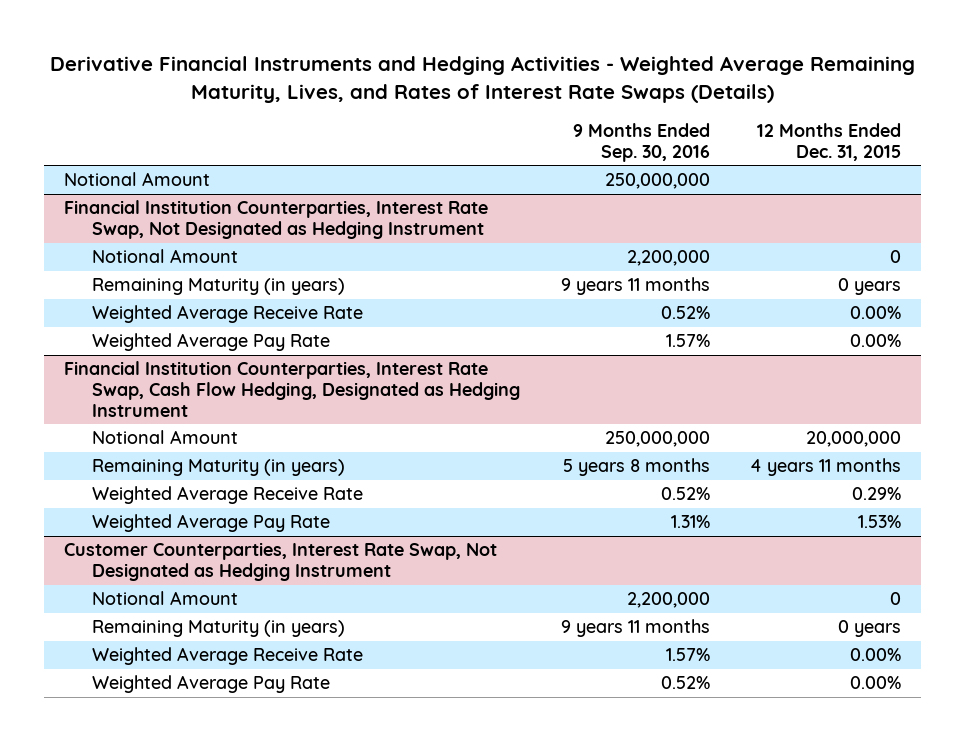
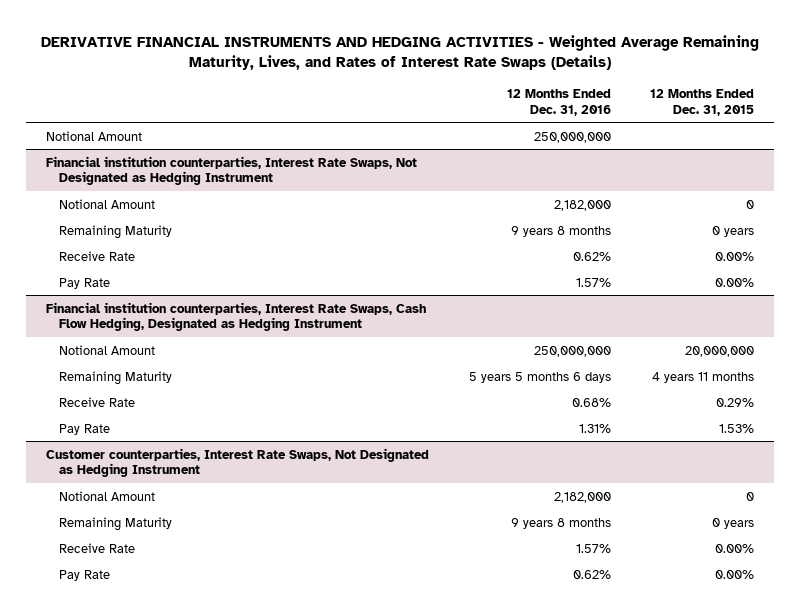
[49,56,915,103] Derivative Financial Instruments and Hedging Activities - Weighted Average Remaining Maturity, Lives, and Rates of Interest Rate Swaps (Details) -> [41,34,760,71] DERIVATIVE FINANCIAL INSTRUMENTS AND HEDGING ACTIVITIES - Weighted Average Remaining Maturity, Lives, and Rates of Interest Rate Swaps (Details)
[572,122,710,162] 9 Months Ended Sep. 30, 2016 -> none
none -> [506,89,611,116] 12 Months Ended Dec. 31, 2016
[63,200,488,240] Financial Institution Counterparties, Interest Rate Swap, Not Designated as Hedging Instrument -> [46,155,418,186] Financial institution counterparties, Interest Rate Swaps, Not Designated as Hedging Instrument
[91,278,345,296] Remaining Maturity (in years) -> [58,224,172,239] Remaining Maturity
[91,305,363,324] Weighted Average Receive Rate -> [58,250,135,261] Receive Rate
[91,333,330,352] Weighted Average Pay Rate -> [58,277,110,289] Pay Rate
[63,361,520,417] Financial Institution Counterparties, Interest Rate Swap, Cash Flow Hedging, Designated as Hedging Instrument -> [46,301,427,332] Financial institution counterparties, Interest Rate Swaps, Cash Flow Hedging, Designated as Hedging Instrument
[91,459,345,477] Remaining Maturity (in years) -> [58,370,172,385] Remaining Maturity
[91,486,363,505] Weighted Average Receive Rate -> [58,396,135,407] Receive Rate
[91,514,330,533] Weighted Average Pay Rate -> [58,423,110,435] Pay Rate
[63,542,497,582] Customer Counterparties, Interest Rate Swap, Not Designated as Hedging Instrument -> [46,447,430,478] Customer counterparties, Interest Rate Swaps, Not Designated as Hedging Instrument
[91,620,345,638] Remaining Maturity (in years) -> [58,516,172,531] Remaining Maturity
[91,647,363,666] Weighted Average Receive Rate -> [58,542,135,553] Receive Rate
[91,675,330,694] Weighted Average Pay Rate -> [58,569,110,581] Pay Rate

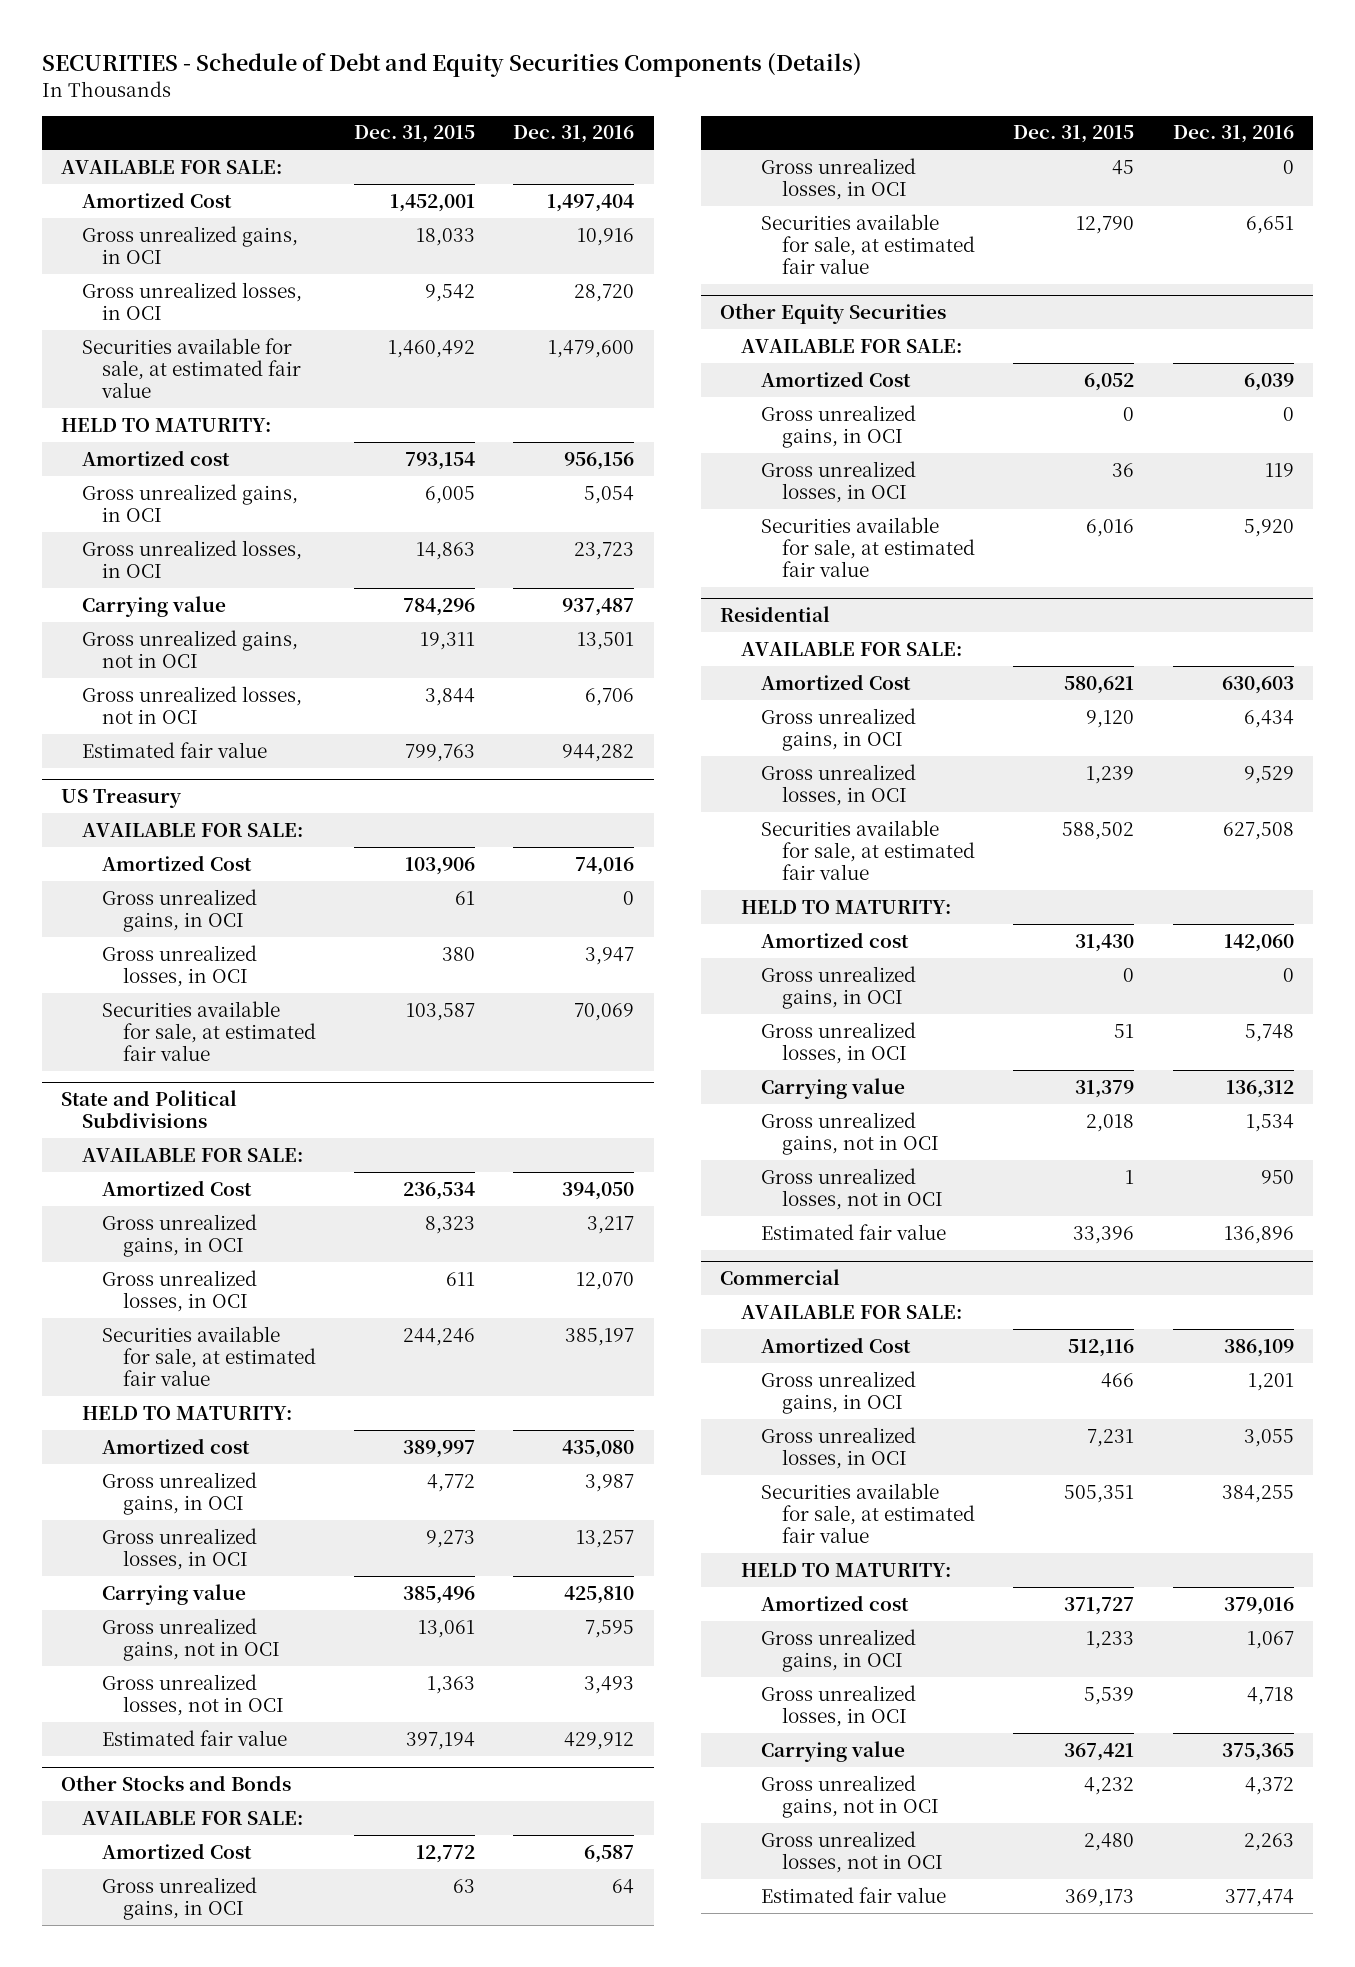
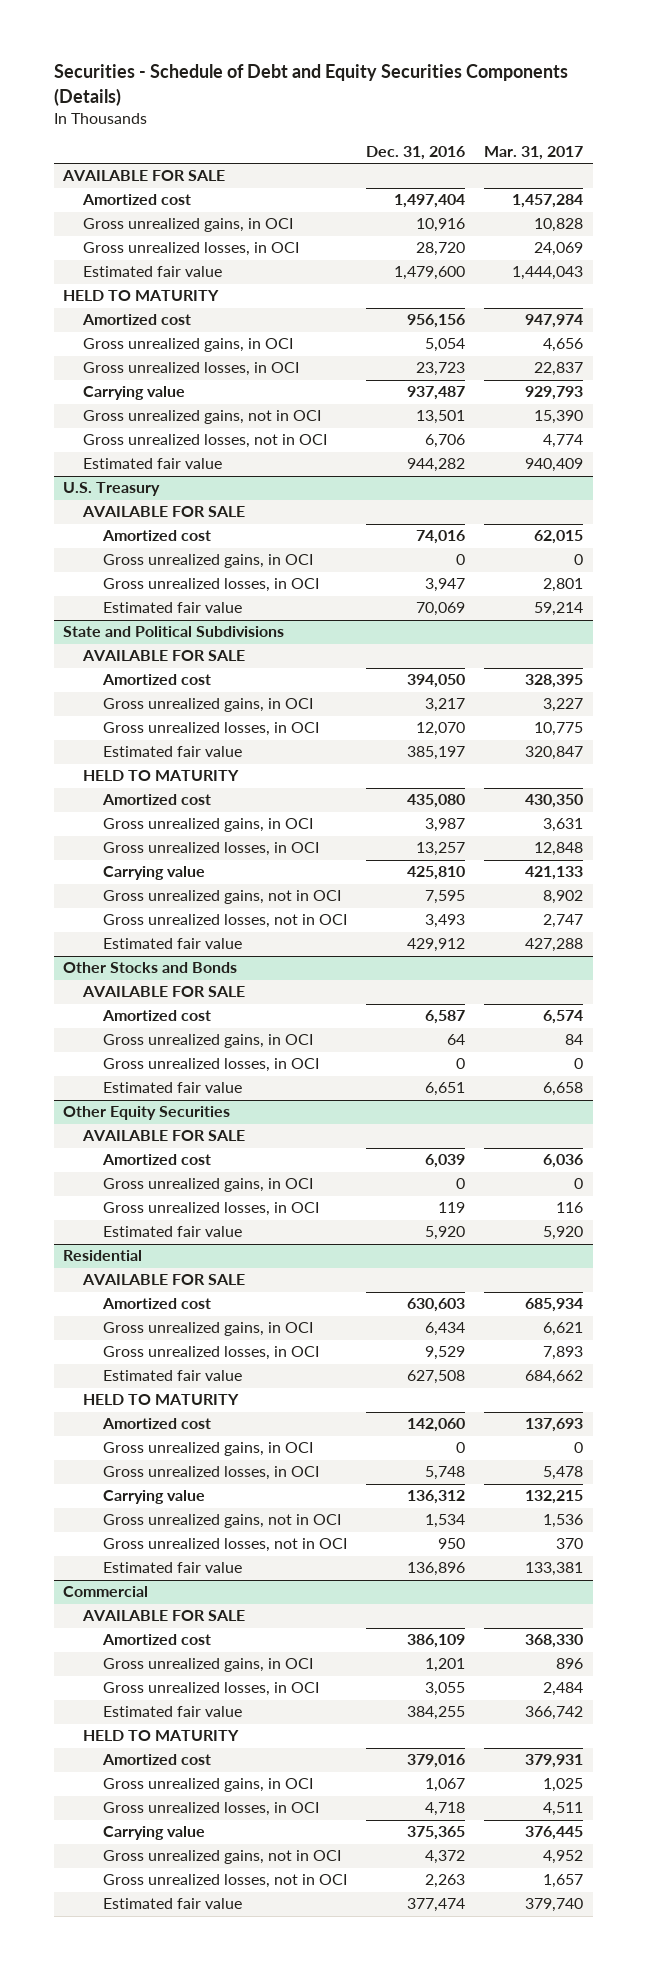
[41,53,862,78] SECURITIES - Schedule of Debt and Equity Securities Components (Details) -> [53,64,568,106] Securities - Schedule of Debt and Equity Securities Components (Details)
[354,125,476,144] Dec. 31, 2015 -> none
none -> [484,146,584,161] Mar. 31, 2017
[60,159,282,174] AVAILABLE FOR SALE: -> [62,170,226,182] AVAILABLE FOR SALE
[81,191,232,208] Amortized Cost -> [82,194,192,206] Amortized cost
[81,337,302,398] Securities available for sale, at estimated fair value -> [83,266,223,278] Estimated fair value
[60,417,271,432] HELD TO MATURITY: -> [63,290,220,302] HELD TO MATURITY
[60,788,182,808] US Treasury -> [63,482,161,497] U.S. Treasury
[81,822,303,837] AVAILABLE FOR SALE: -> [82,506,246,518] AVAILABLE FOR SALE
[102,854,253,871] Amortized Cost -> [102,530,212,542] Amortized cost
[102,1000,316,1061] Securities available for sale, at estimated fair value -> [103,602,243,614] Estimated fair value
[81,1147,303,1162] AVAILABLE FOR SALE: -> [82,650,246,662] AVAILABLE FOR SALE
[102,1179,253,1196] Amortized Cost -> [102,674,212,686] Amortized cost
[102,1325,316,1386] Securities available for sale, at estimated fair value -> [103,746,243,758] Estimated fair value
[81,1405,292,1420] HELD TO MATURITY: -> [83,770,240,782] HELD TO MATURITY
[81,1810,303,1825] AVAILABLE FOR SALE: -> [82,986,246,998] AVAILABLE FOR SALE
[102,1842,253,1859] Amortized Cost -> [102,1010,212,1022] Amortized cost
[761,213,975,274] Securities available for sale, at estimated fair value -> [103,1082,243,1094] Estimated fair value
[740,338,962,353] AVAILABLE FOR SALE: -> [82,1130,246,1142] AVAILABLE FOR SALE
[761,370,912,387] Amortized Cost -> [102,1154,212,1166] Amortized cost
[761,516,975,577] Securities available for sale, at estimated fair value -> [103,1226,243,1238] Estimated fair value
[740,641,962,656] AVAILABLE FOR SALE: -> [82,1274,246,1286] AVAILABLE FOR SALE
[761,673,912,690] Amortized Cost -> [102,1298,212,1310] Amortized cost
[761,819,975,880] Securities available for sale, at estimated fair value -> [103,1370,243,1382] Estimated fair value
[740,899,951,914] HELD TO MATURITY: -> [83,1394,240,1406] HELD TO MATURITY
[740,1304,962,1319] AVAILABLE FOR SALE: -> [82,1610,246,1622] AVAILABLE FOR SALE
[761,1336,912,1353] Amortized Cost -> [102,1634,212,1646] Amortized cost
[761,1482,975,1543] Securities available for sale, at estimated fair value -> [103,1706,243,1718] Estimated fair value
[740,1562,951,1577] HELD TO MATURITY: -> [83,1730,240,1742] HELD TO MATURITY

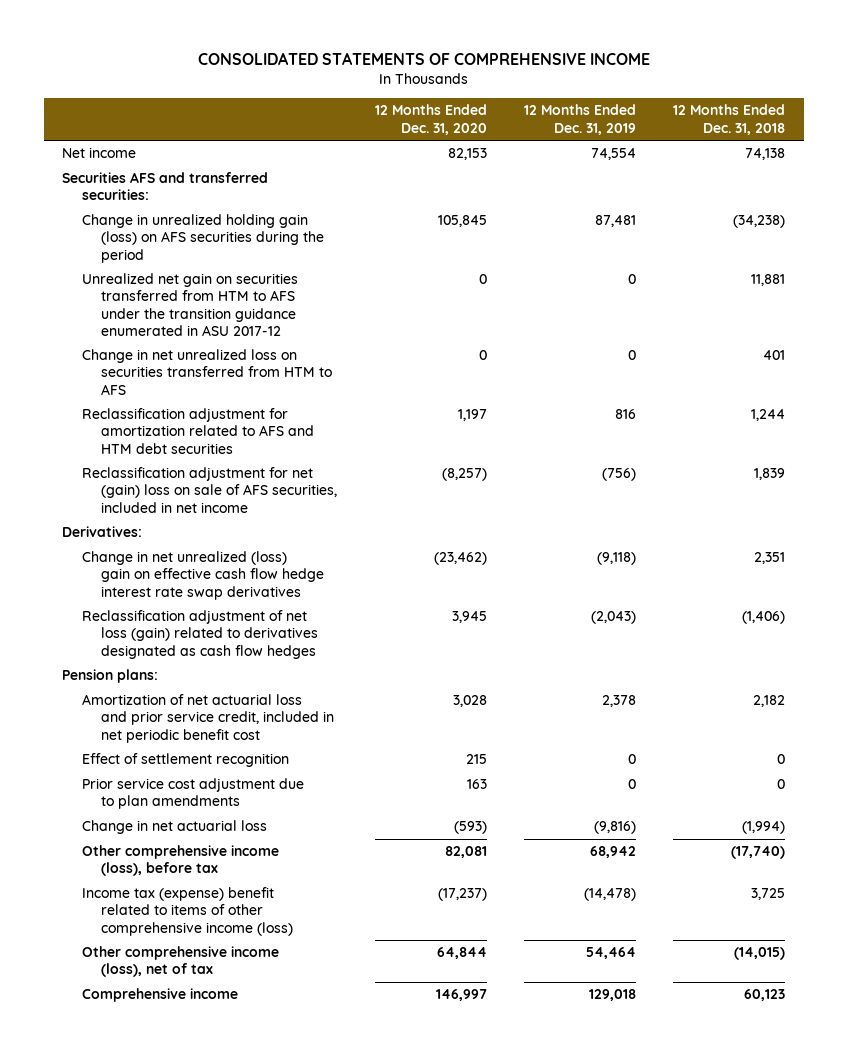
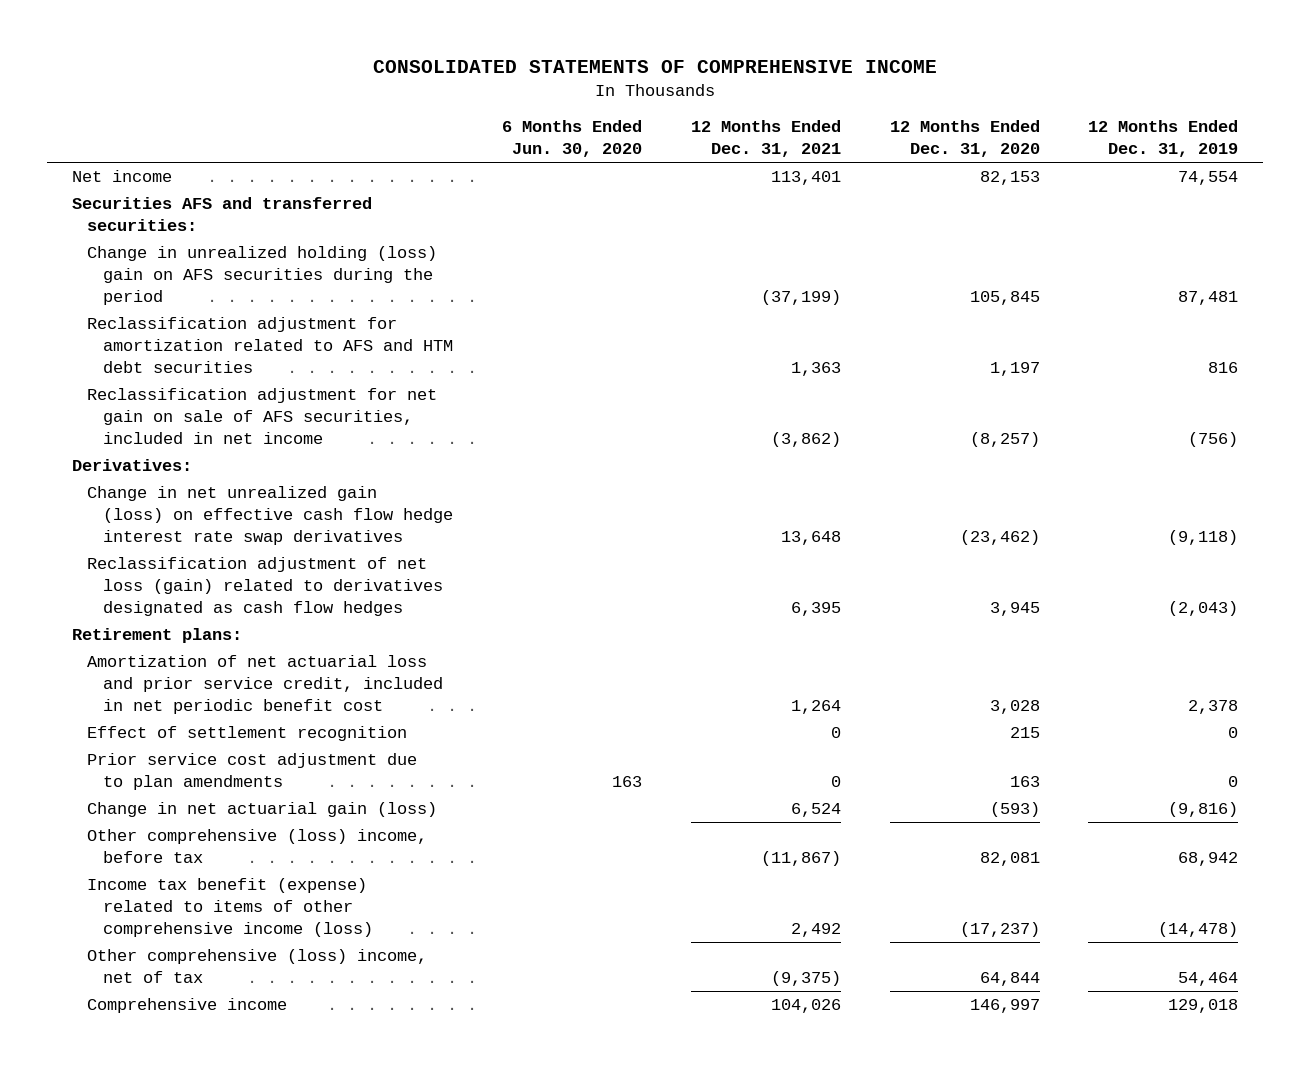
[673,104,786,135] 12 Months Ended Dec. 31, 2018 -> none
none -> [501,120,642,158] 6 Months Ended Jun. 30, 2020
none -> [690,120,841,158] 12 Months Ended Dec. 31, 2021
[81,273,298,336] Unrealized net gain on securities transferred from HTM to AFS under the transition guidance enumerated in ASU 2017-12 -> none
[81,349,333,395] Change in net unrealized loss on securities transferred from HTM to AFS -> none
[81,214,325,263] Change in unrealized holding gain (loss) on AFS securities during the period -> [87,246,438,305] Change in unrealized holding (loss) gain on AFS securities during the period
[81,467,338,513] Reclassification adjustment for net (gain) loss on sale of AFS securities, included in net income -> [87,388,438,444] Reclassification adjustment for net gain on sale of AFS securities, included in net income
[81,551,325,600] Change in net unrealized (loss) gain on effective cash flow hedge interest rate swap derivatives -> [87,486,454,545] Change in net unrealized gain (loss) on effective cash flow hedge interest rate swap derivatives
[62,669,159,684] Pension plans: -> [71,628,242,644] Retirement plans:
[81,820,267,835] Change in net actuarial loss -> [87,802,438,818] Change in net actuarial gain (loss)
[81,845,279,877] Other comprehensive income (loss), before tax -> [87,829,428,863] Other comprehensive (loss) income, before tax
[81,887,294,936] Income tax (expense) benefit related to items of other comprehensive income (loss) -> [87,878,374,937] Income tax benefit (expense) related to items of other comprehensive income (loss)
[81,946,279,978] Other comprehensive income (loss), net of tax -> [87,949,428,983] Other comprehensive (loss) income, net of tax

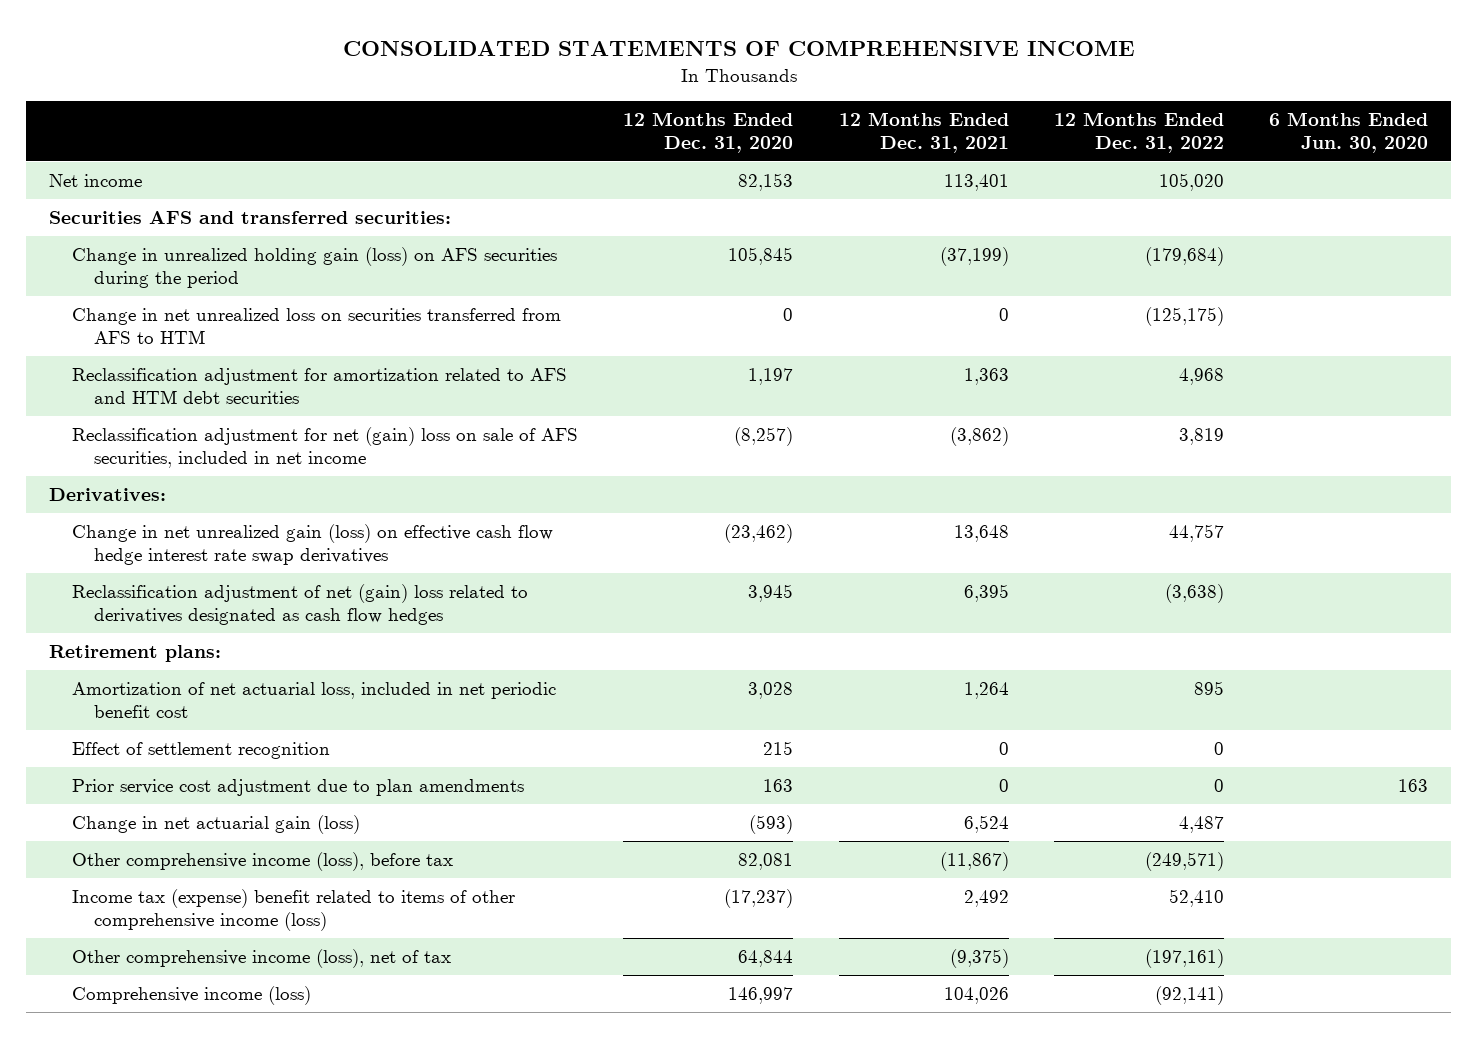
[1088,120,1239,158] 12 Months Ended Dec. 31, 2019 -> none
none -> [1053,112,1224,153] 12 Months Ended Dec. 31, 2022
[87,246,438,305] Change in unrealized holding (loss) gain on AFS securities during the period -> [71,247,557,288] Change in unrealized holding gain (loss) on AFS securities during the period
none -> [71,308,561,344] Change in net unrealized loss on securities transferred from AFS to HTM
[87,388,438,444] Reclassification adjustment for net gain on sale of AFS securities, included in net income -> [71,427,578,468] Reclassification adjustment for net (gain) loss on sale of AFS securities, included in net income
[87,557,444,616] Reclassification adjustment of net loss (gain) related to derivatives designated as cash flow hedges -> [71,584,528,625] Reclassification adjustment of net (gain) loss related to derivatives designated as cash flow hedges
[87,655,444,714] Amortization of net actuarial loss and prior service credit, included in net periodic benefit cost -> [71,682,556,718] Amortization of net actuarial loss, included in net periodic benefit cost
[87,829,428,863] Other comprehensive (loss) income, before tax -> [71,852,453,872] Other comprehensive income (loss), before tax
[87,878,374,937] Income tax benefit (expense) related to items of other comprehensive income (loss) -> [71,889,515,931] Income tax (expense) benefit related to items of other comprehensive income (loss)
[87,949,428,983] Other comprehensive (loss) income, net of tax -> [71,949,451,969] Other comprehensive income (loss), net of tax
[87,998,288,1014] Comprehensive income -> [71,986,311,1006] Comprehensive income (loss)

